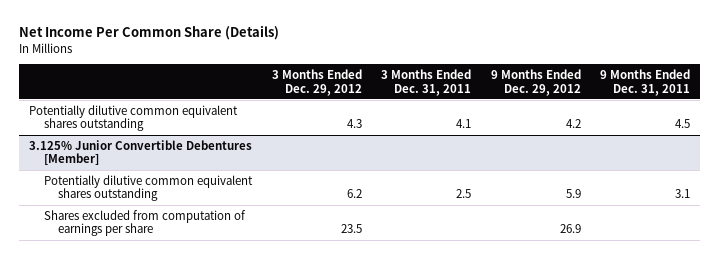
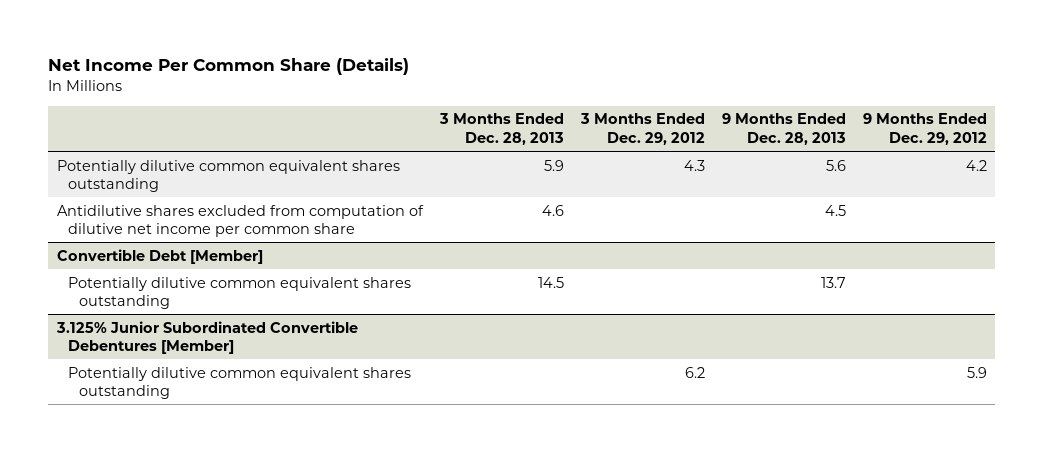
[381,69,472,96] 3 Months Ended Dec. 31, 2011 -> none
[600,69,691,96] 9 Months Ended Dec. 31, 2011 -> none
none -> [438,113,564,145] 3 Months Ended Dec. 28, 2013
none -> [721,113,846,145] 9 Months Ended Dec. 28, 2013
none -> [56,204,424,238] Antidilutive shares excluded from computation of dilutive net income per common share
none -> [56,248,263,264] Convertible Debt [Member]
none -> [68,276,412,310] Potentially dilutive common equivalent shares outstanding
[29,139,253,166] 3.125% Junior Convertible Debentures [Member] -> [55,320,358,355] 3.125% Junior Subordinated Convertible Debentures [Member]
[43,209,246,237] Shares excluded from computation of earnings per share -> none

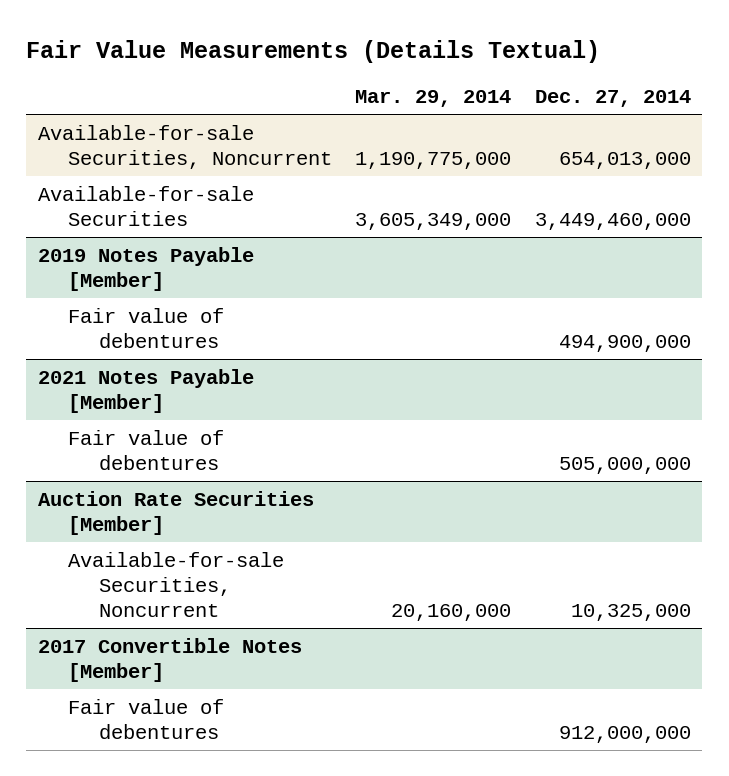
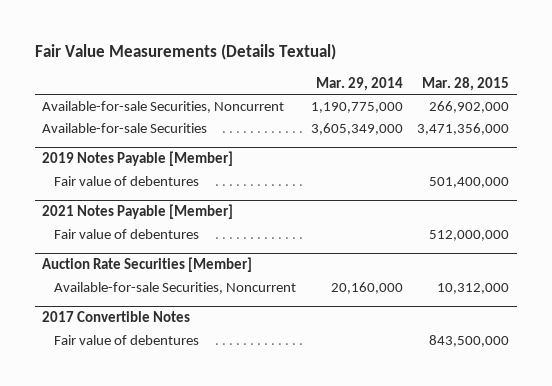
[534,90,691,108] Dec. 27, 2014 -> none
none -> [422,76,510,91] Mar. 28, 2015
[37,637,302,682] 2017 Convertible Notes [Member] -> [42,311,191,323] 2017 Convertible Notes

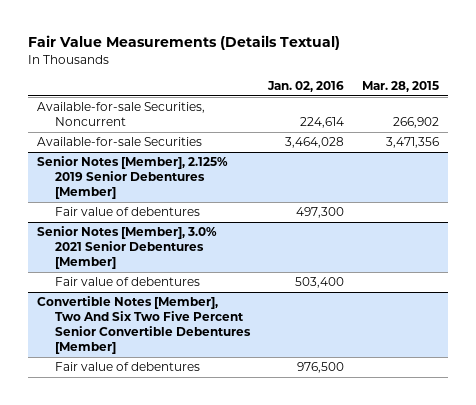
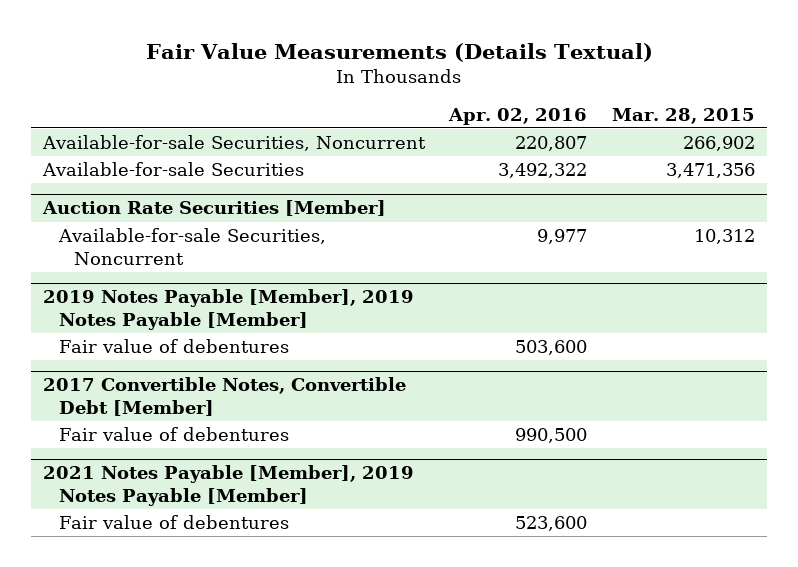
[266,81,344,93] Jan. 02, 2016 -> none
none -> [448,107,588,125] Apr. 02, 2016
[37,156,229,200] Senior Notes [Member], 2.125% 2019 Senior Debentures [Member] -> none
[54,207,200,217] Fair value of debentures -> none
[37,226,218,270] Senior Notes [Member], 3.0% 2021 Senior Debentures [Member] -> none
[54,277,200,287] Fair value of debentures -> none
[37,296,251,355] Convertible Notes [Member], Two And Six Two Five Percent Senior Convertible Debentures [Member] -> none
[54,362,200,372] Fair value of debentures -> none
none -> [42,200,387,217] Auction Rate Securities [Member]
none -> [57,228,326,265] Available-for-sale Securities, Noncurrent
none -> [43,289,415,331] 2019 Notes Payable [Member], 2019 Notes Payable [Member]
none -> [58,339,289,354] Fair value of debentures
none -> [43,377,407,417] 2017 Convertible Notes, Convertible Debt [Member]
none -> [58,427,289,442] Fair value of debentures
none -> [43,465,415,507] 2021 Notes Payable [Member], 2019 Notes Payable [Member]
none -> [58,515,289,530] Fair value of debentures

